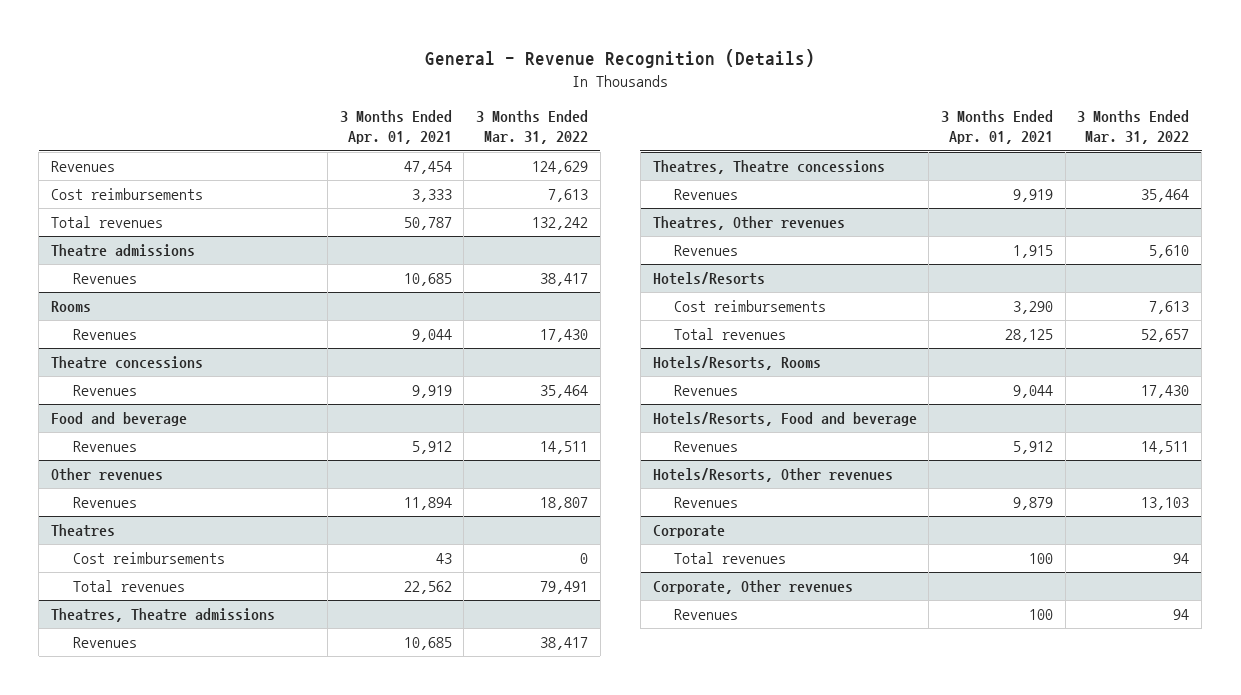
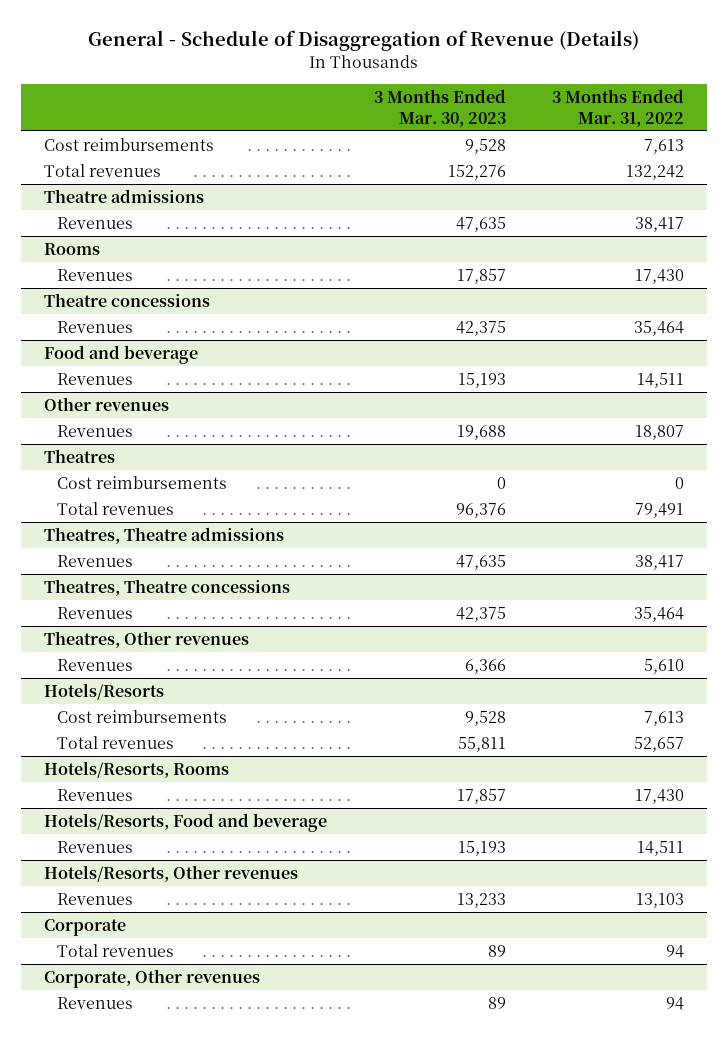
[425,48,816,68] General - Revenue Recognition (Details) -> [88,30,640,52] General - Schedule of Disaggregation of Revenue (Details)
[339,110,452,145] 3 Months Ended Apr. 01, 2021 -> none
none -> [373,88,506,127] 3 Months Ended Mar. 30, 2023
[51,161,116,173] Revenues -> none

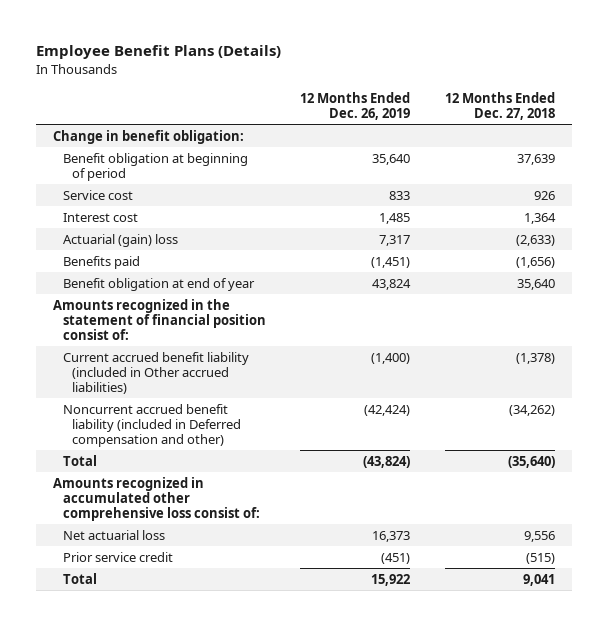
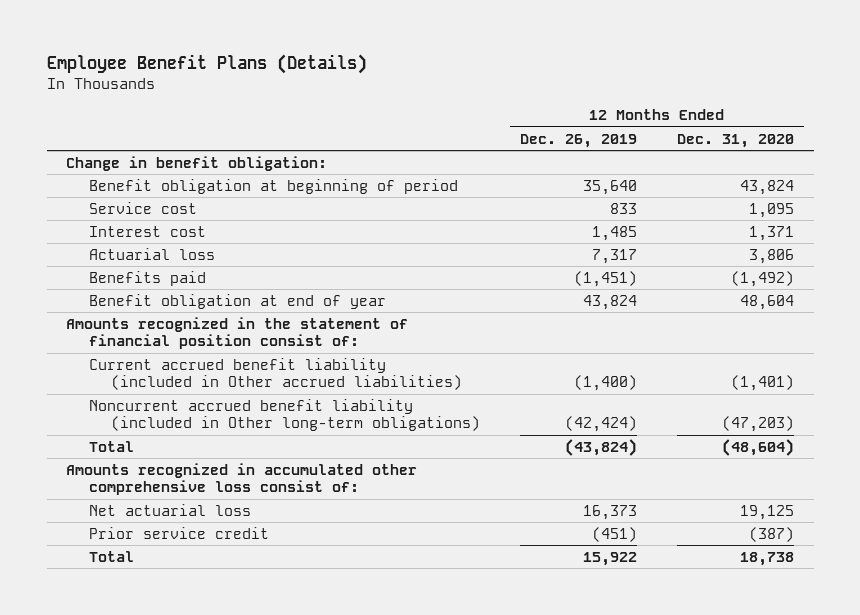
[444,91,555,121] 12 Months Ended Dec. 27, 2018 -> none
none -> [676,133,794,148] Dec. 31, 2020
[62,233,178,247] Actuarial (gain) loss -> [88,247,215,260] Actuarial loss
[62,403,241,447] Noncurrent accrued benefit liability (included in Deferred compensation and other) -> [88,398,481,432] Noncurrent accrued benefit liability (included in Other long-term obligations)

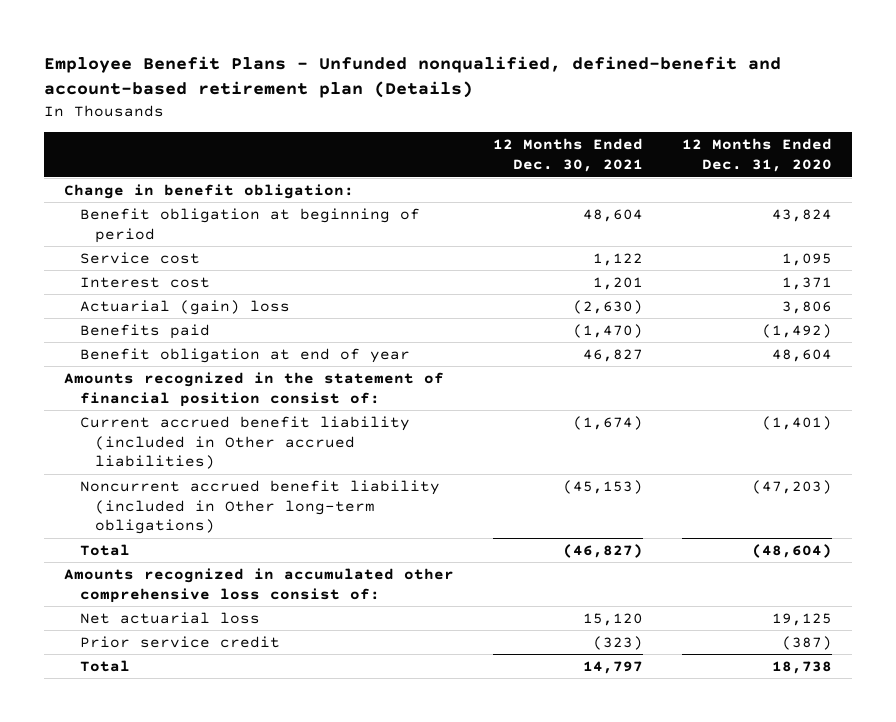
[46,54,367,75] Employee Benefit Plans (Details) -> [44,56,782,99] Employee Benefit Plans - Unfunded nonqualified, defined-benefit and account-based retirement plan (Details)
[519,133,637,148] Dec. 26, 2019 -> none
none -> [493,138,644,173] 12 Months Ended Dec. 30, 2021
[88,247,215,260] Actuarial loss -> [79,299,290,315] Actuarial (gain) loss

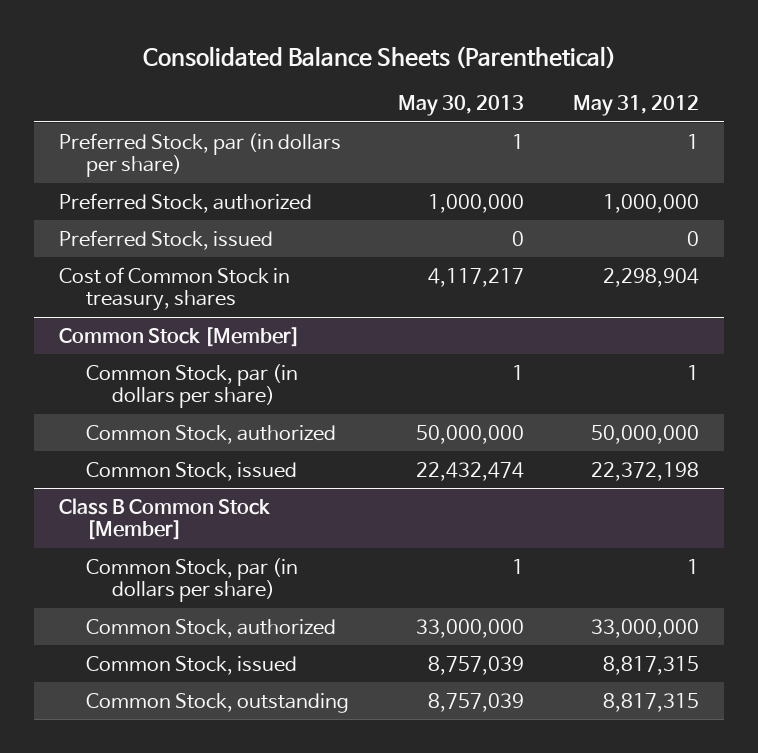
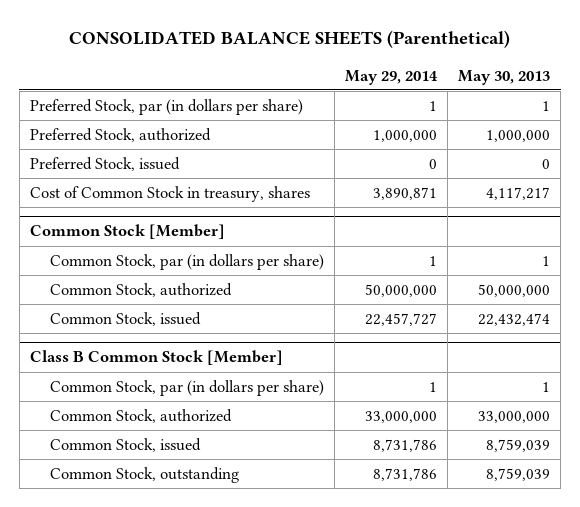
[143,46,617,70] Consolidated Balance Sheets (Parenthetical) -> [68,30,510,49] CONSOLIDATED BALANCE SHEETS (Parenthetical)
[573,95,700,117] May 31, 2012 -> none
none -> [345,69,439,85] May 29, 2014
[428,655,525,675] 8,757,039 -> [486,438,551,452] 8,759,039
[428,692,525,712] 8,757,039 -> [486,467,551,481] 8,759,039

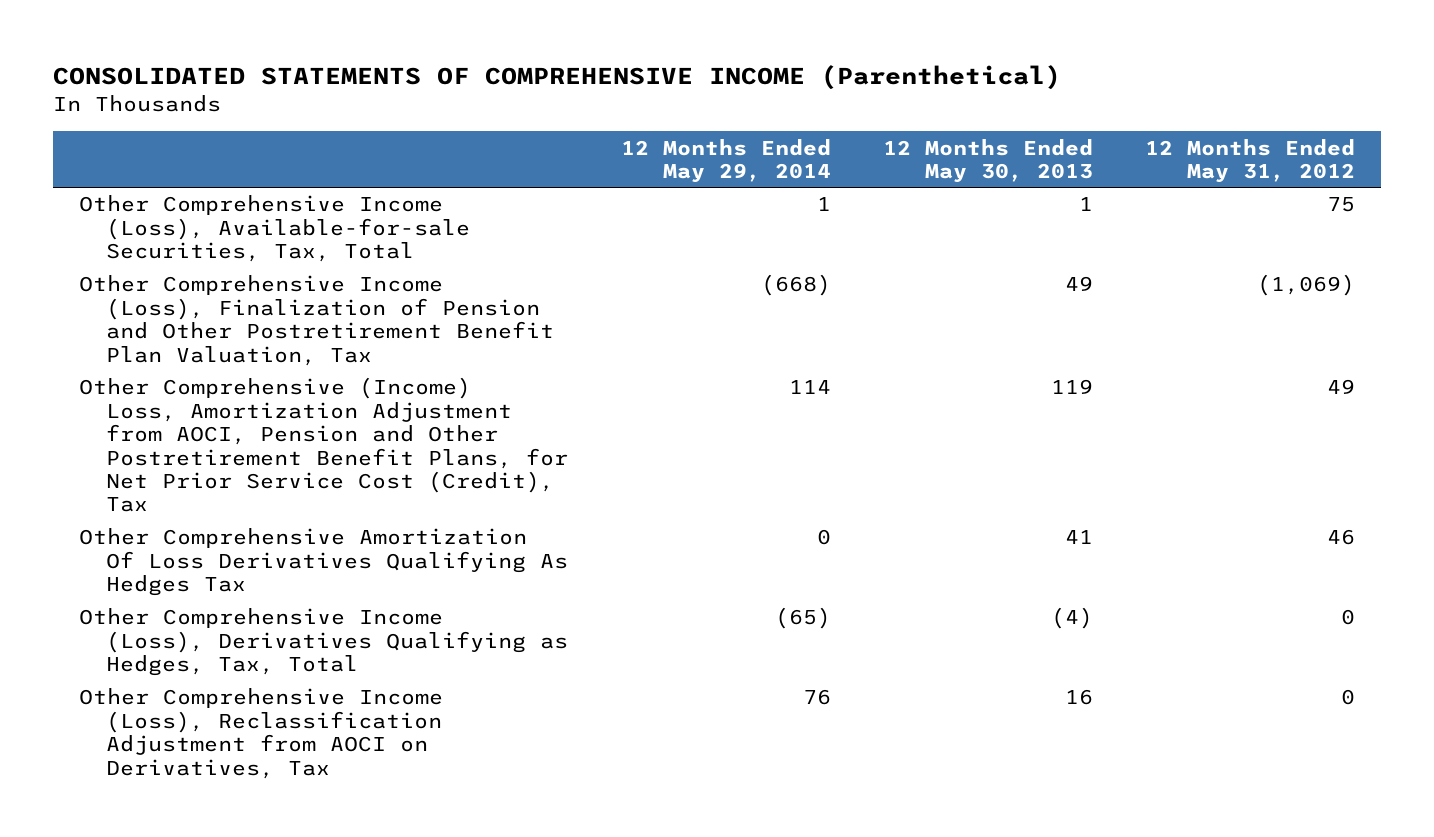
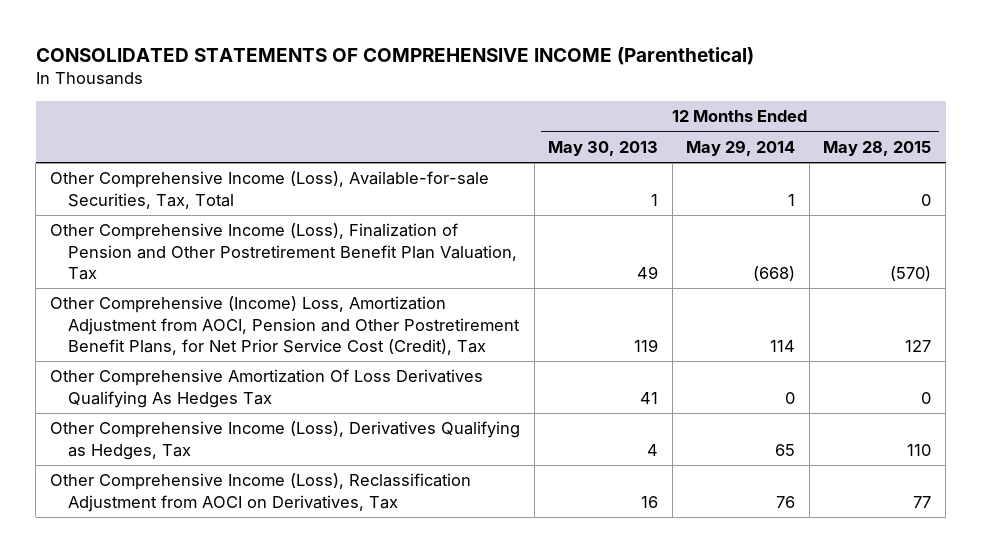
[1144,138,1355,183] 12 Months Ended May 31, 2012 -> none
none -> [823,140,932,156] May 28, 2015
[79,608,569,677] Other Comprehensive Income (Loss), Derivatives Qualifying as Hedges, Tax, Total -> [50,421,521,460] Other Comprehensive Income (Loss), Derivatives Qualifying as Hedges, Tax
[774,607,831,630] (65) -> [775,443,796,456] 65
[1050,607,1093,630] (4) -> [647,443,659,456] 4

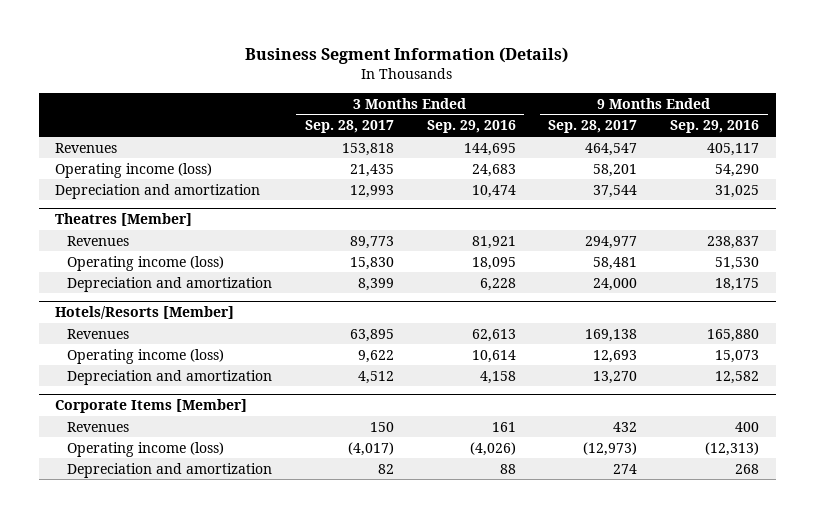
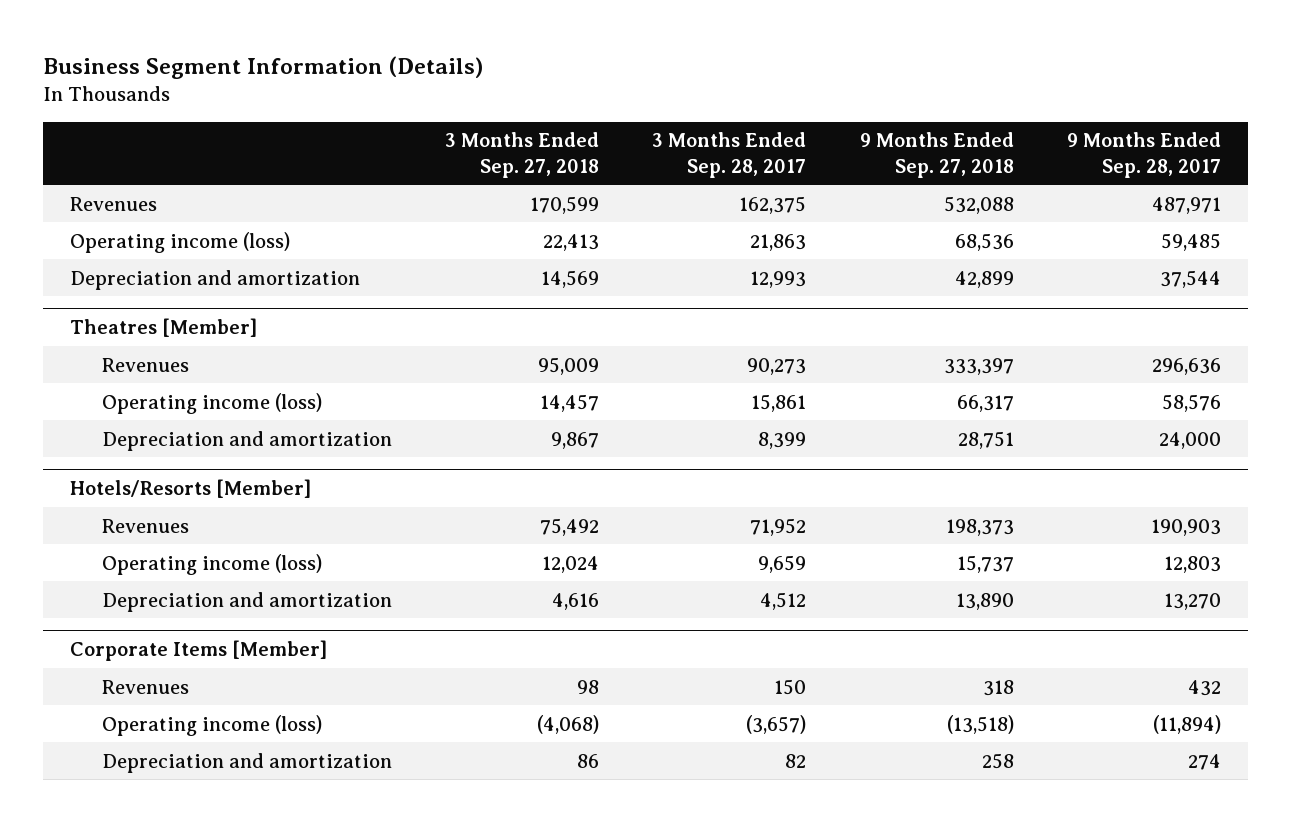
[426,120,516,134] Sep. 29, 2016 -> none
[670,120,760,134] Sep. 29, 2016 -> none
none -> [444,132,599,178] 3 Months Ended Sep. 27, 2018
none -> [859,132,1014,178] 9 Months Ended Sep. 27, 2018
[341,142,394,156] 153,818 -> [739,195,807,214] 162,375
[585,142,638,156] 464,547 -> [1152,196,1222,214] 487,971
[349,163,394,177] 21,435 -> [750,233,807,251] 21,863
[593,163,638,177] 58,201 -> [1161,232,1222,251] 59,485
[349,235,394,249] 89,773 -> [747,357,807,375] 90,273
[585,235,638,249] 294,977 -> [1152,357,1222,375] 296,636
[349,256,394,270] 15,830 -> [751,393,807,412] 15,861
[593,256,638,270] 58,481 -> [1162,393,1222,412] 58,576
[349,328,394,342] 63,895 -> [750,517,807,536] 71,952
[585,328,638,342] 169,138 -> [1151,518,1222,536] 190,903
[357,349,394,363] 9,622 -> [758,554,807,573] 9,659
[593,349,638,363] 12,693 -> [1164,555,1222,573] 12,803
[347,441,394,456] (4,017) -> [746,714,807,734] (3,657)
[583,441,638,456] (12,973) -> [1153,714,1222,734] (11,894)

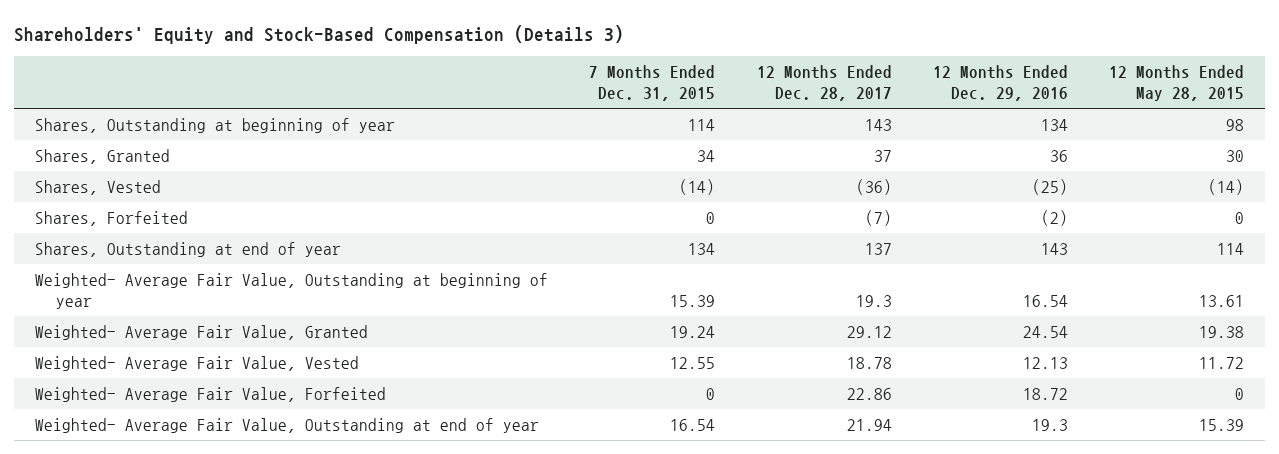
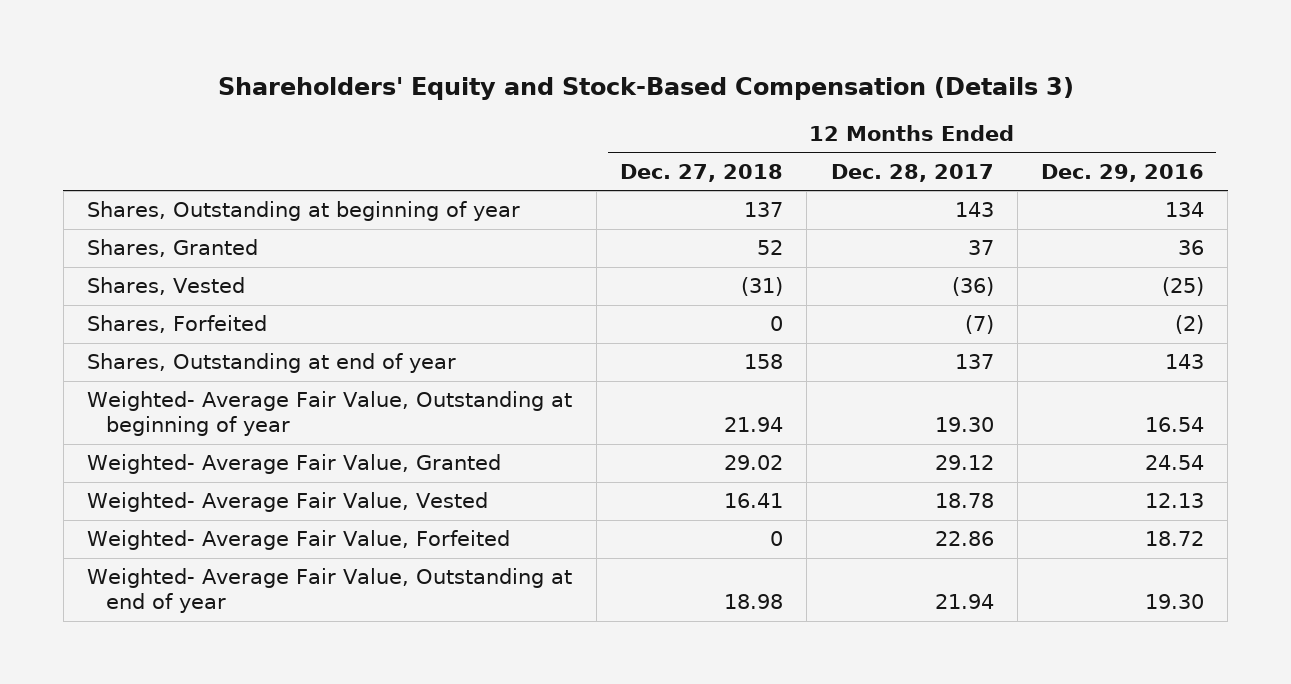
[589,64,716,101] 7 Months Ended Dec. 31, 2015 -> none
[1109,64,1245,101] 12 Months Ended May 28, 2015 -> none
none -> [619,164,783,183] Dec. 27, 2018
[855,294,892,307] 19.3 -> [934,417,994,433] 19.30
[1032,418,1069,431] 19.3 -> [1145,594,1205,610] 19.30

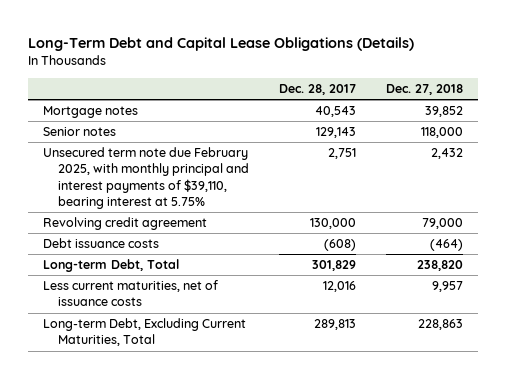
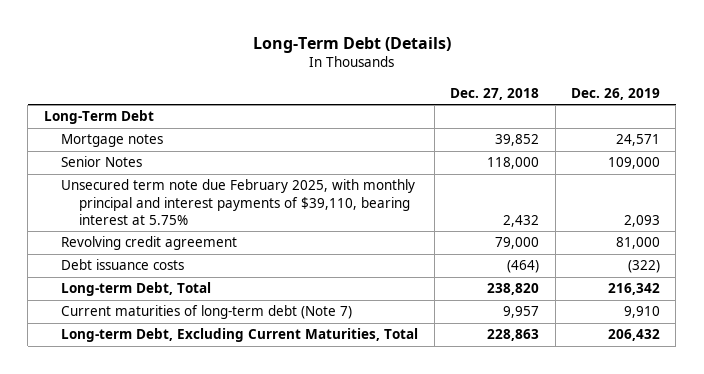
[28,36,415,51] Long-Term Debt and Capital Lease Obligations (Details) -> [252,36,451,53] Long-Term Debt (Details)
[278,83,356,95] Dec. 28, 2017 -> none
none -> [571,87,661,100] Dec. 26, 2019
none -> [43,110,154,125] Long-Term Debt
[43,127,117,137] Senior notes -> [61,156,143,168] Senior Notes
[43,280,219,307] Less current maturities, net of issuance costs -> [61,305,353,320] Current maturities of long-term debt (Note 7)

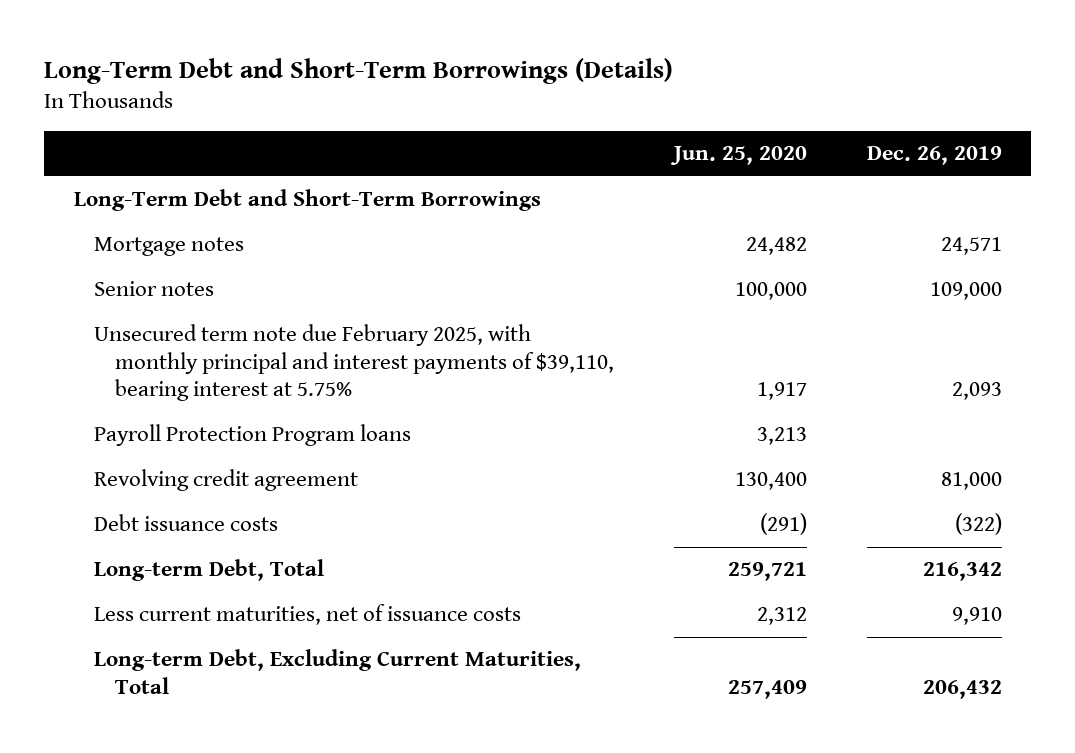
[252,36,451,53] Long-Term Debt (Details) -> [43,58,673,85] Long-Term Debt and Short-Term Borrowings (Details)
[450,87,540,100] Dec. 27, 2018 -> none
none -> [669,146,807,166] Jun. 25, 2020
[43,110,154,125] Long-Term Debt -> [73,189,541,212] Long-Term Debt and Short-Term Borrowings
[61,156,143,168] Senior Notes -> [94,281,215,297] Senior notes
none -> [94,424,412,447] Payroll Protection Program loans
[61,305,353,320] Current maturities of long-term debt (Note 7) -> [94,604,522,626] Less current maturities, net of issuance costs

